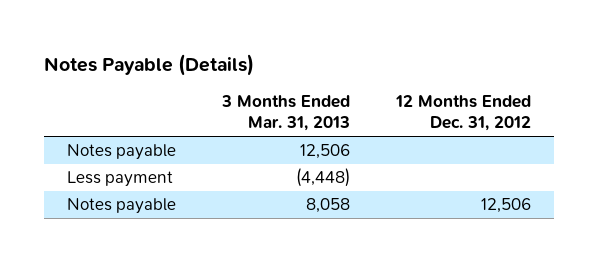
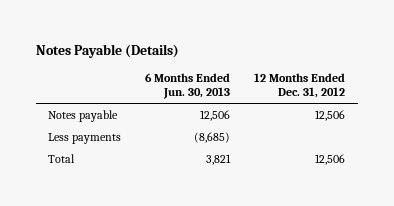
[221,94,351,132] 3 Months Ended Mar. 31, 2013 -> none
none -> [145,72,231,100] 6 Months Ended Jun. 30, 2013
[67,144,177,161] Notes payable -> none
[67,171,174,188] Less payment -> none
none -> [48,133,122,145] Less payments
none -> [48,154,76,164] Total

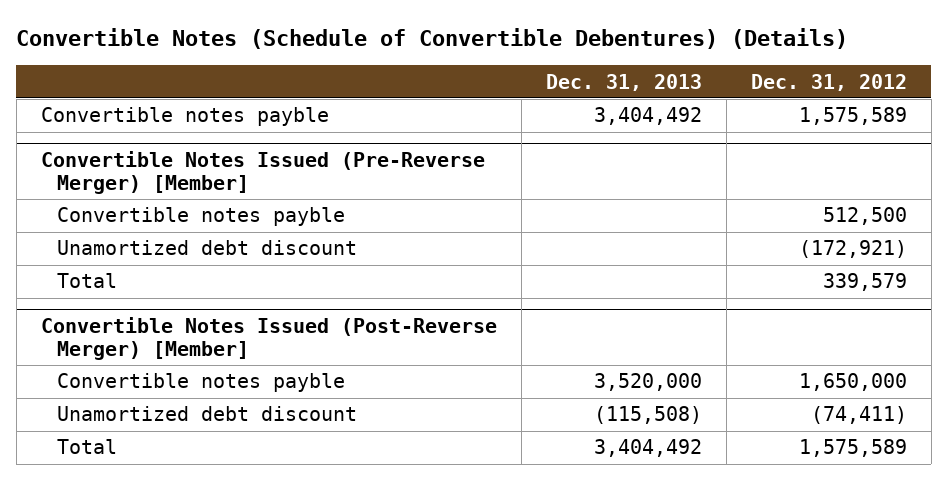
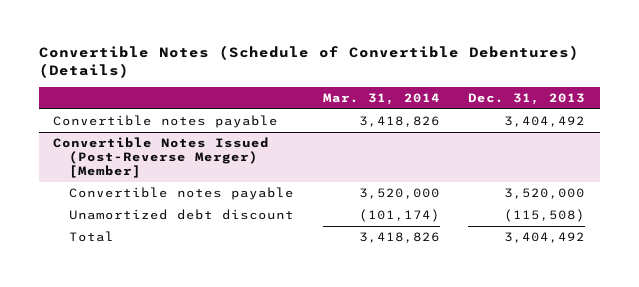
[750,73,907,91] Dec. 31, 2012 -> none
none -> [322,93,440,106] Mar. 31, 2014
[40,150,485,195] Convertible Notes Issued (Pre-Reverse Merger) [Member] -> none
[56,207,345,227] Convertible notes payble -> none
[56,240,357,256] Unamortized debt discount -> none
[56,273,117,289] Total -> none
[40,107,329,127] Convertible notes payble -> [53,114,279,128] Convertible notes payable
[56,373,345,393] Convertible notes payble -> [68,186,294,200] Convertible notes payable

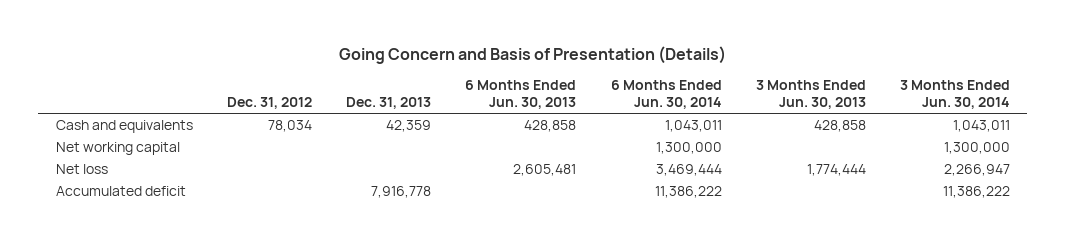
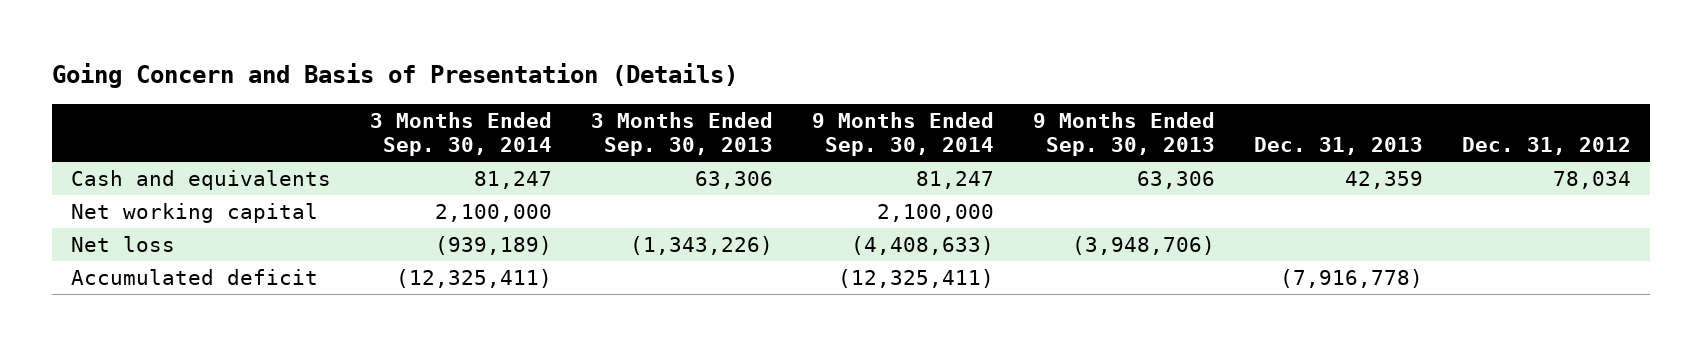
[465,79,577,110] 6 Months Ended Jun. 30, 2013 -> none
[610,79,722,110] 6 Months Ended Jun. 30, 2014 -> none
[755,79,866,110] 3 Months Ended Jun. 30, 2013 -> none
[900,79,1011,110] 3 Months Ended Jun. 30, 2014 -> none
none -> [369,111,552,156] 3 Months Ended Sep. 30, 2014
none -> [590,111,773,156] 3 Months Ended Sep. 30, 2013
none -> [811,111,994,156] 9 Months Ended Sep. 30, 2014
none -> [1032,111,1215,156] 9 Months Ended Sep. 30, 2013
[371,185,432,198] 7,916,778 -> [1279,268,1423,288] (7,916,778)

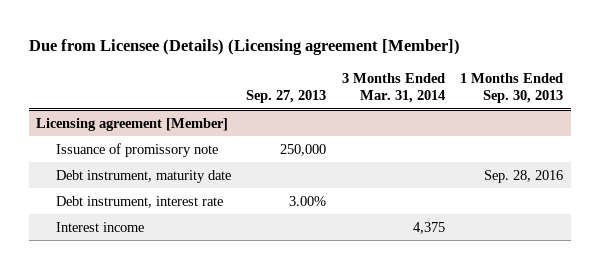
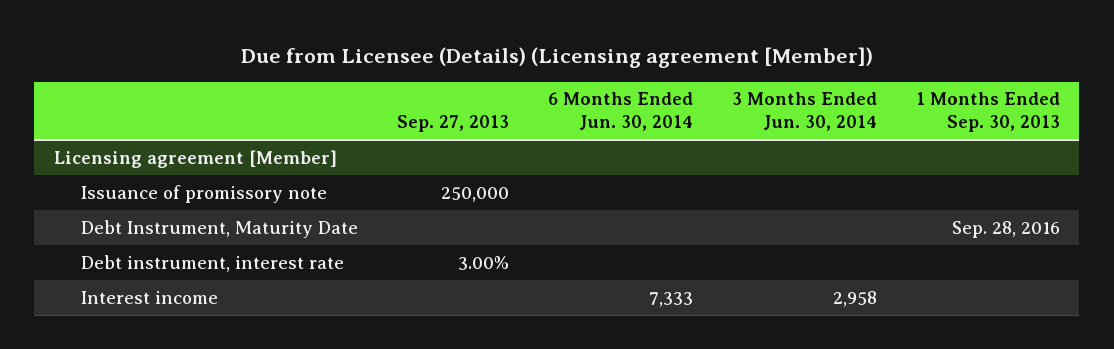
[341,72,445,104] 3 Months Ended Mar. 31, 2014 -> none
none -> [547,92,693,132] 6 Months Ended Jun. 30, 2014
none -> [731,92,877,132] 3 Months Ended Jun. 30, 2014
[56,169,232,183] Debt instrument, maturity date -> [81,219,359,238] Debt Instrument, Maturity Date

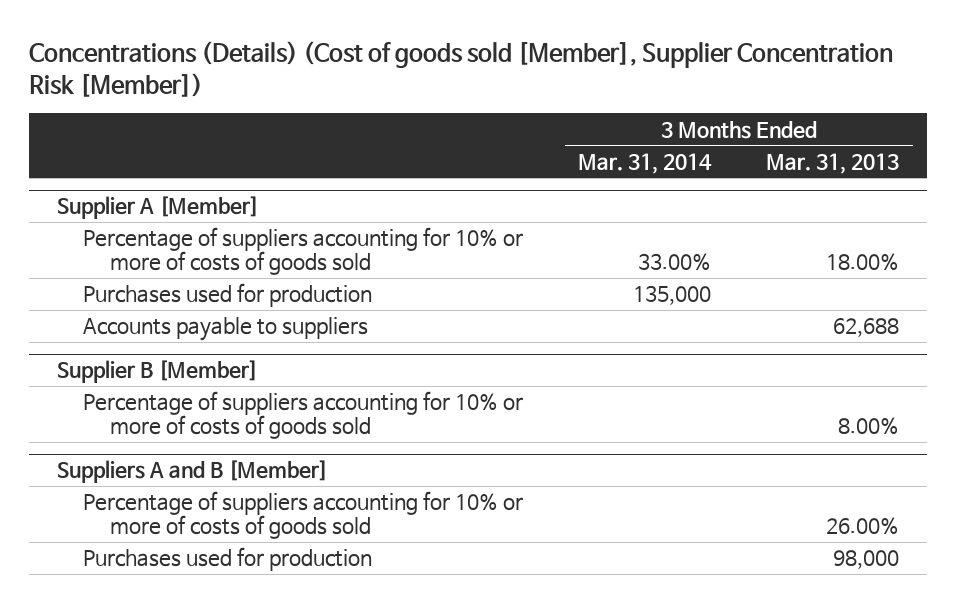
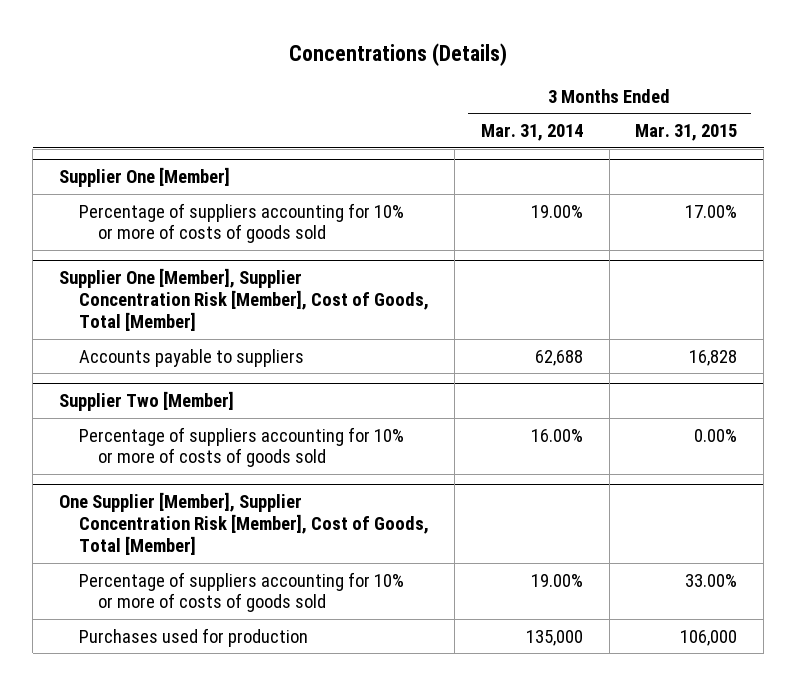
[29,41,894,97] Concentrations (Details) (Cost of goods sold [Member], Supplier Concentration Risk [Member]) -> [289,43,508,67] Concentrations (Details)
[766,152,900,174] Mar. 31, 2013 -> none
none -> [635,124,738,142] Mar. 31, 2015
none -> [58,167,230,188] Supplier One [Member]
none -> [78,202,404,244] Percentage of suppliers accounting for 10% or more of costs of goods sold
none -> [58,268,429,332] Supplier One [Member], Supplier Concentration Risk [Member], Cost of Goods, Total [Member]
none -> [78,348,304,367] Accounts payable to suppliers
none -> [58,391,234,412] Supplier Two [Member]
none -> [78,426,404,468] Percentage of suppliers accounting for 10% or more of costs of goods sold
[56,196,259,220] Supplier A [Member] -> [58,492,429,556] One Supplier [Member], Supplier Concentration Risk [Member], Cost of Goods, Total [Member]
[638,253,712,272] 33.00% -> [531,573,584,587] 19.00%
[83,317,369,342] Accounts payable to suppliers -> none
[56,360,258,384] Supplier B [Member] -> none
[83,391,524,440] Percentage of suppliers accounting for 10% or more of costs of goods sold -> none
[56,460,328,484] Suppliers A and B [Member] -> none
[83,491,524,540] Percentage of suppliers accounting for 10% or more of costs of goods sold -> none
[83,547,373,572] Purchases used for production -> none

